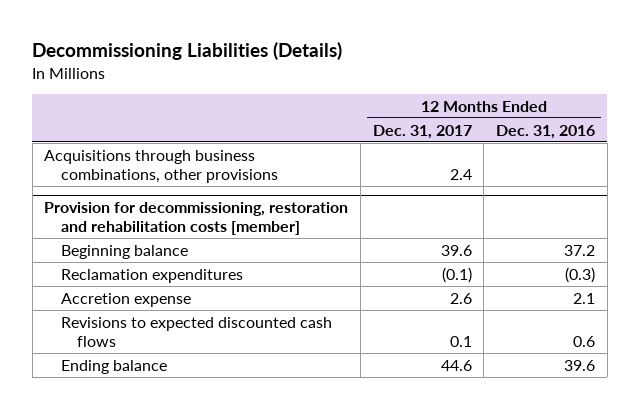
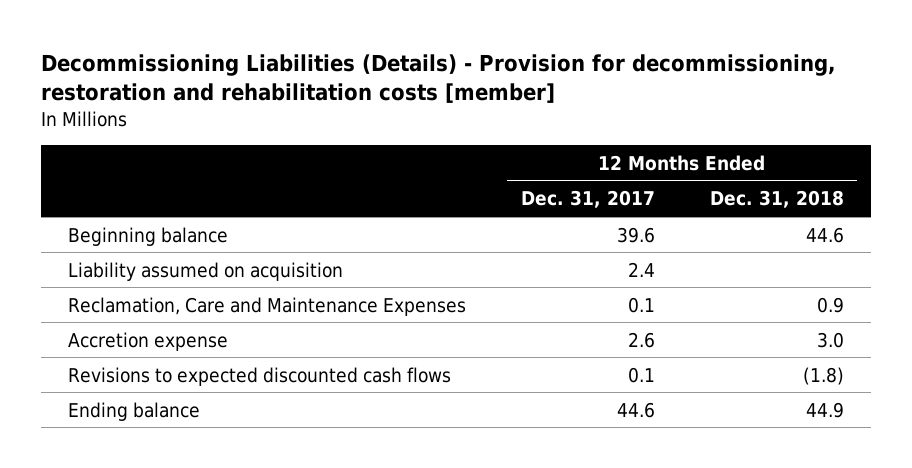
[32,41,343,60] Decommissioning Liabilities (Details) -> [40,53,836,104] Decommissioning Liabilities (Details) - Provision for decommissioning, restoration and rehabilitation costs [member]
[496,124,596,139] Dec. 31, 2016 -> none
none -> [709,190,844,209] Dec. 31, 2018
[44,149,278,183] Acquisitions through business combinations, other provisions -> none
[44,202,349,236] Provision for decommissioning, restoration and rehabilitation costs [member] -> none
[60,268,243,283] Reclamation expenditures -> none
none -> [68,261,344,281] Liability assumed on acquisition
none -> [68,296,467,316] Reclamation, Care and Maintenance Expenses

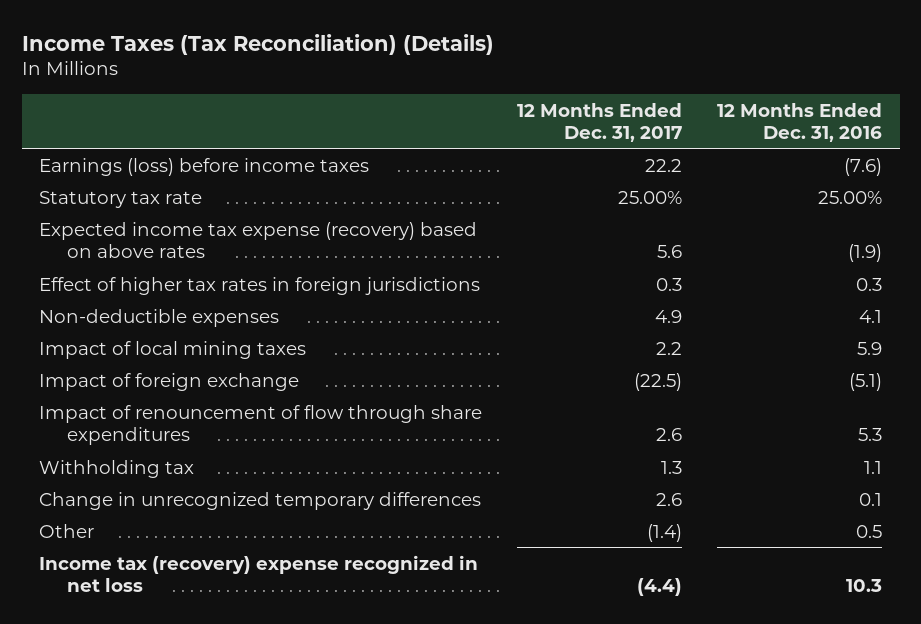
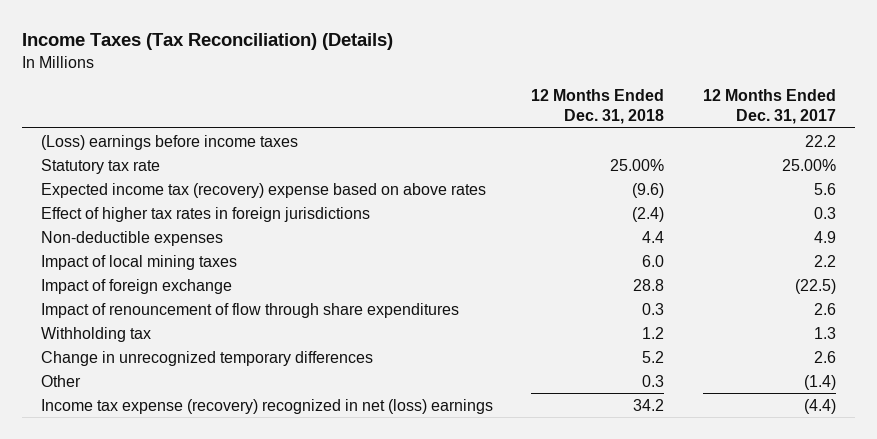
[717,102,883,142] 12 Months Ended Dec. 31, 2016 -> none
none -> [531,89,665,124] 12 Months Ended Dec. 31, 2018
[39,157,370,176] Earnings (loss) before income taxes -> [40,134,298,150] (Loss) earnings before income taxes
[39,221,478,258] Expected income tax expense (recovery) based on above rates -> [40,182,486,198] Expected income tax (recovery) expense based on above rates
[39,554,479,592] Income tax (recovery) expense recognized in net loss -> [40,398,493,414] Income tax expense (recovery) recognized in net (loss) earnings

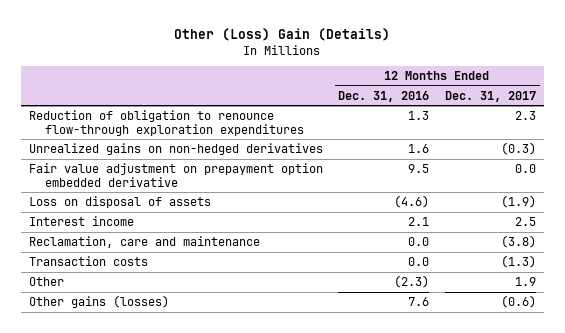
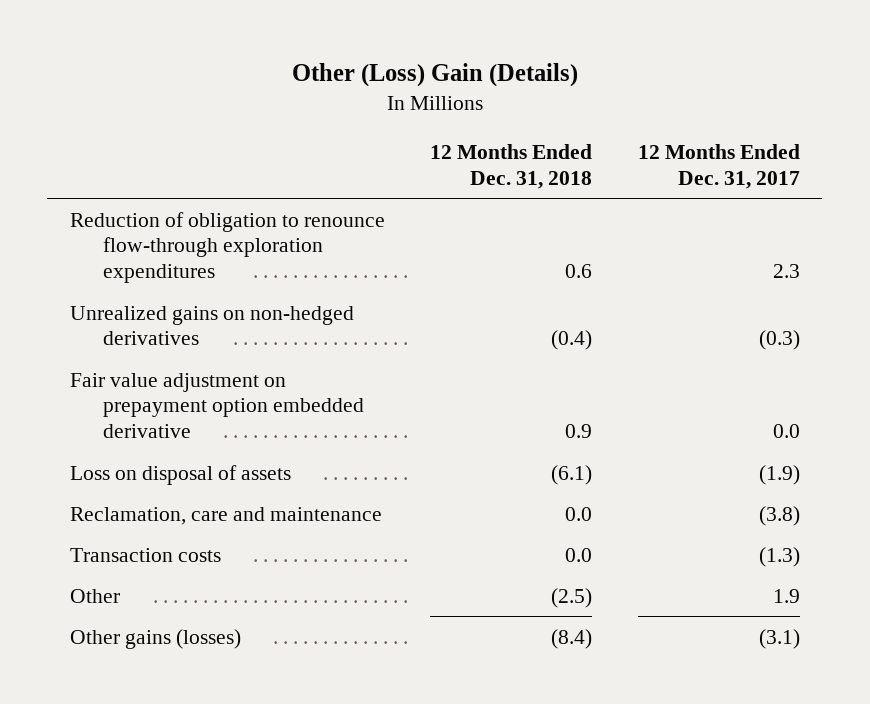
[338,90,430,102] Dec. 31, 2016 -> none
none -> [430,143,593,189] 12 Months Ended Dec. 31, 2018
[28,216,134,227] Interest income -> none
[500,295,536,309] (0.6) -> [758,628,800,649] (3.1)

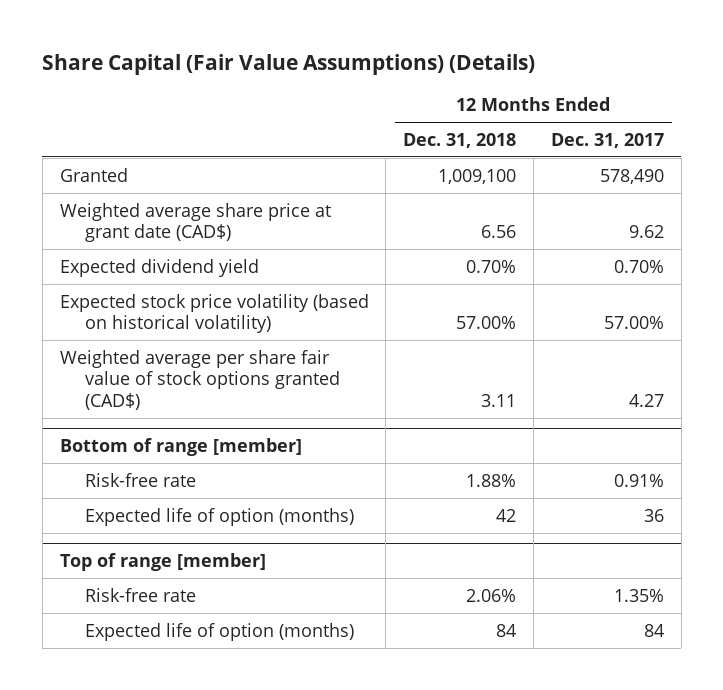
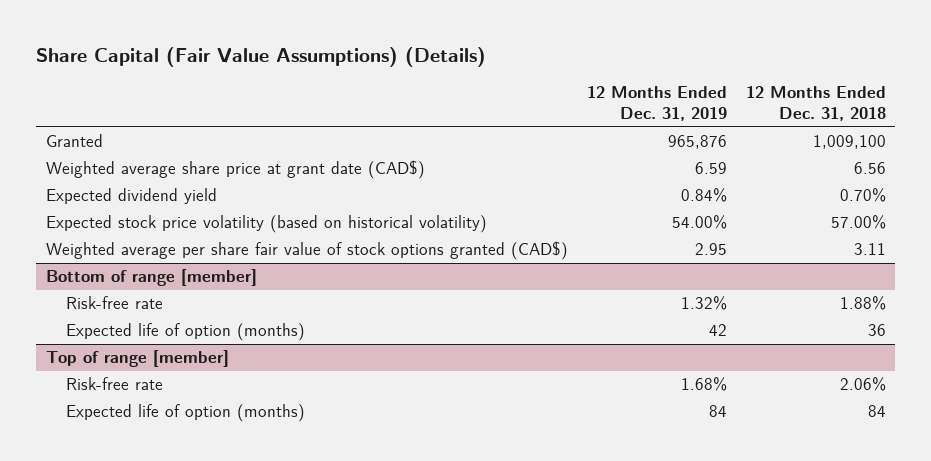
[550,132,664,148] Dec. 31, 2017 -> none
none -> [586,86,727,121] 12 Months Ended Dec. 31, 2019
[496,508,517,522] 42 -> [867,324,886,337] 36

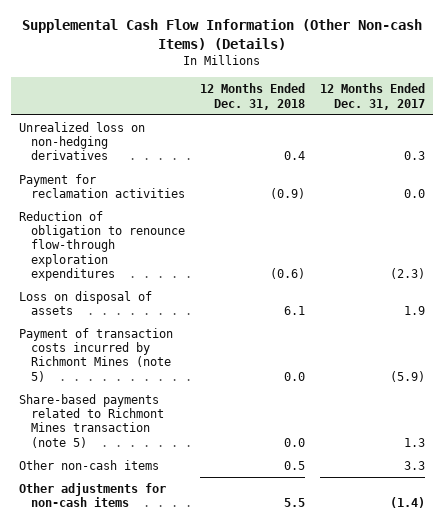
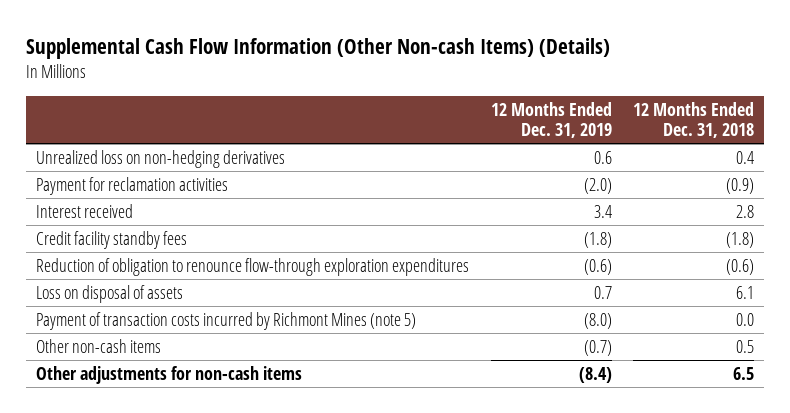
[320,83,426,110] 12 Months Ended Dec. 31, 2017 -> none
none -> [490,101,612,139] 12 Months Ended Dec. 31, 2019
none -> [36,203,134,218] Interest received
none -> [36,230,188,249] Credit facility standby fees
[18,394,164,448] Share-based payments related to Richmont Mines transaction (note 5) -> none
[283,498,305,508] 5.5 -> [732,366,754,380] 6.5

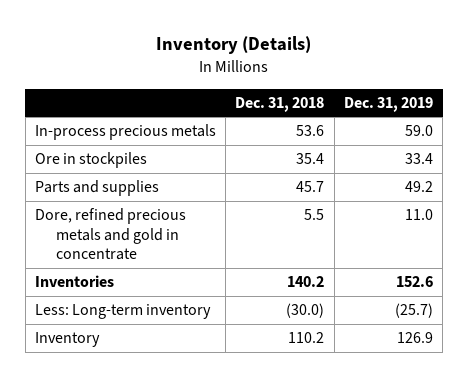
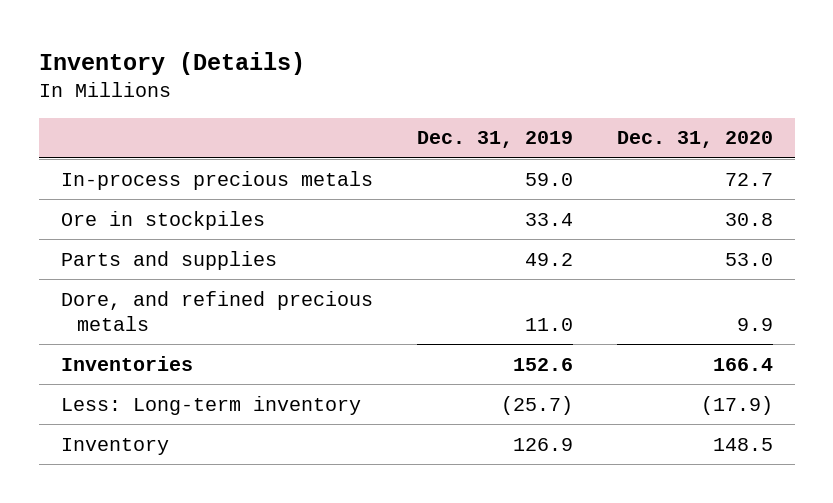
[235,96,325,112] Dec. 31, 2018 -> none
none -> [616,131,773,149] Dec. 31, 2020
[35,208,187,261] Dore, refined precious metals and gold in concentrate -> [60,290,373,332] Dore, and refined precious metals

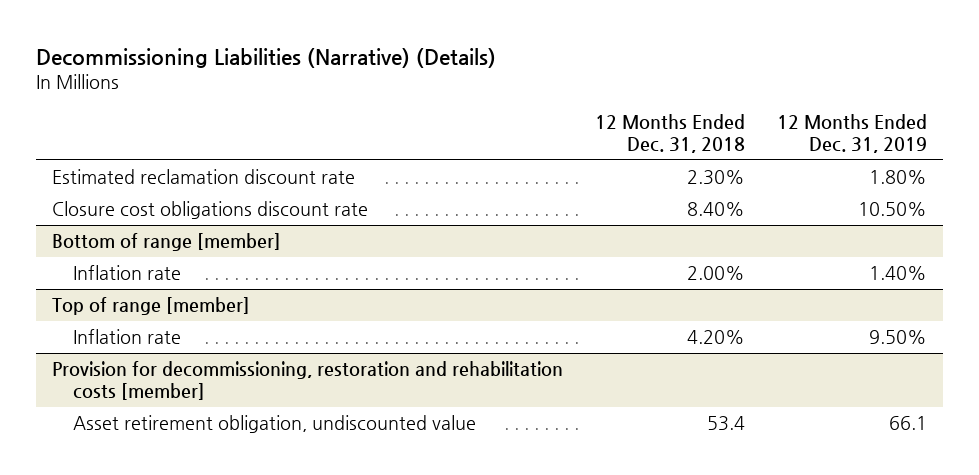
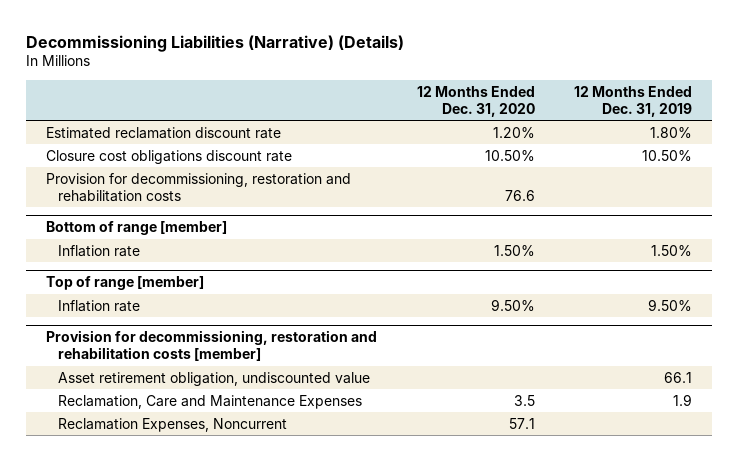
[594,114,745,153] 12 Months Ended Dec. 31, 2018 -> none
none -> [416,85,535,117] 12 Months Ended Dec. 31, 2020
none -> [46,172,352,202] Provision for decommissioning, restoration and rehabilitation costs
[869,266,928,281] 1.40% -> [651,244,693,256] 1.50%
none -> [57,394,362,409] Reclamation, Care and Maintenance Expenses
none -> [57,417,287,432] Reclamation Expenses, Noncurrent

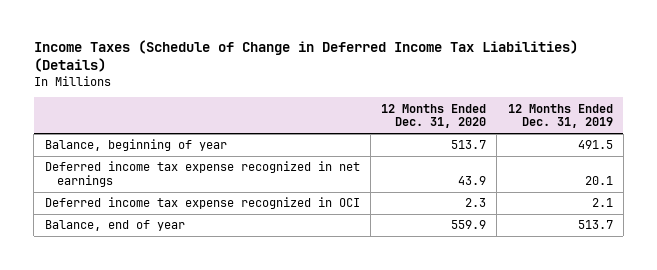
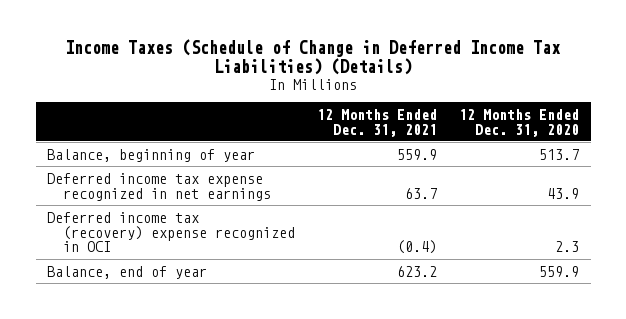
[507,103,613,129] 12 Months Ended Dec. 31, 2019 -> none
none -> [317,108,438,137] 12 Months Ended Dec. 31, 2021
[44,197,360,210] Deferred income tax expense recognized in OCI -> [46,211,296,253] Deferred income tax (recovery) expense recognized in OCI

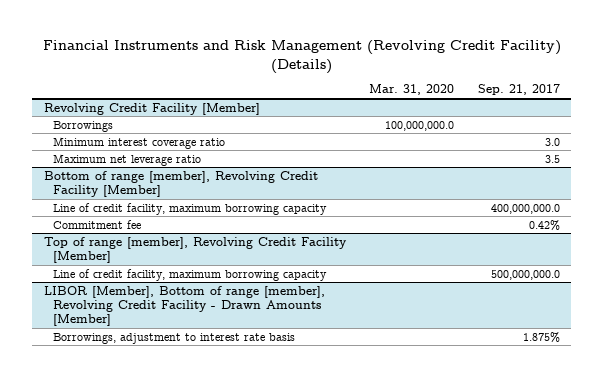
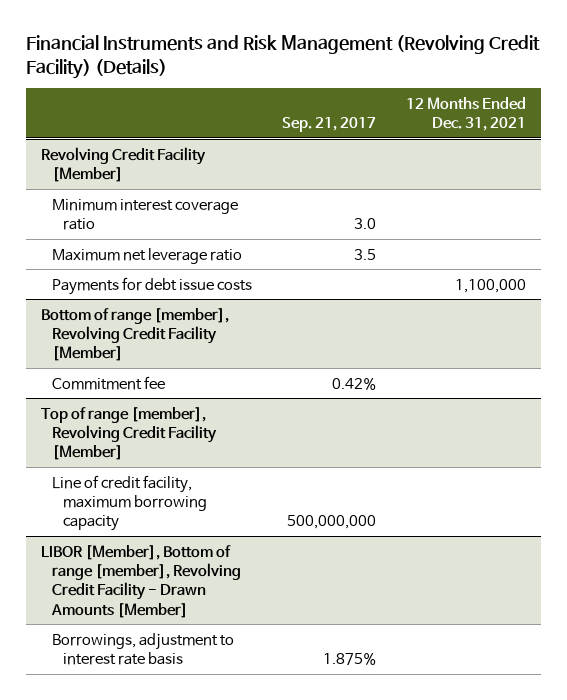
[369,84,455,96] Mar. 31, 2020 -> none
none -> [406,96,527,132] 12 Months Ended Dec. 31, 2021
[53,120,114,132] Borrowings -> none
none -> [52,276,253,295] Payments for debt issue costs
[53,202,328,215] Line of credit facility, maximum borrowing capacity -> none
[490,269,560,280] 500,000,000.0 -> [287,515,377,530] 500,000,000

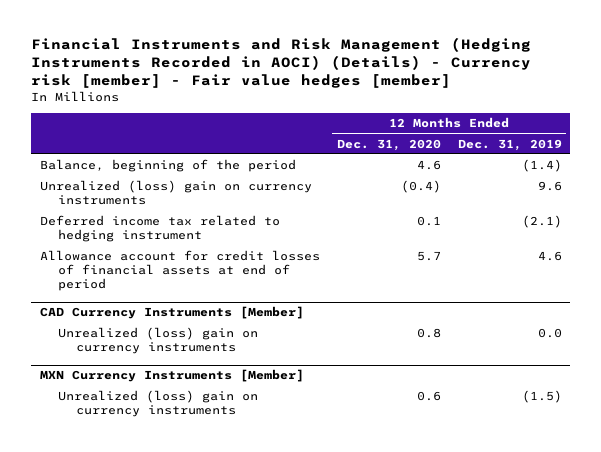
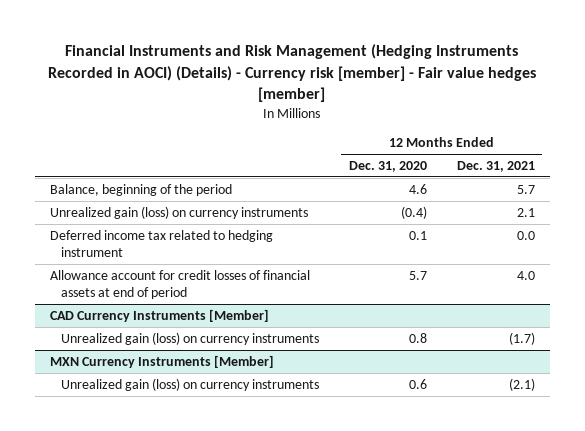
[457,138,562,151] Dec. 31, 2019 -> none
none -> [456,161,535,173] Dec. 31, 2021
[39,180,312,206] Unrealized (loss) gain on currency instruments -> [49,205,308,219] Unrealized gain (loss) on currency instruments
[57,327,258,355] Unrealized (loss) gain on currency instruments -> [60,331,319,345] Unrealized gain (loss) on currency instruments
[57,390,258,418] Unrealized (loss) gain on currency instruments -> [60,377,319,391] Unrealized gain (loss) on currency instruments

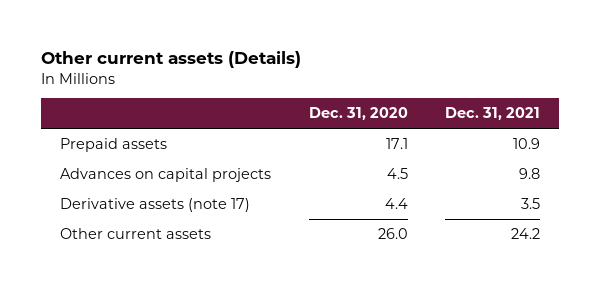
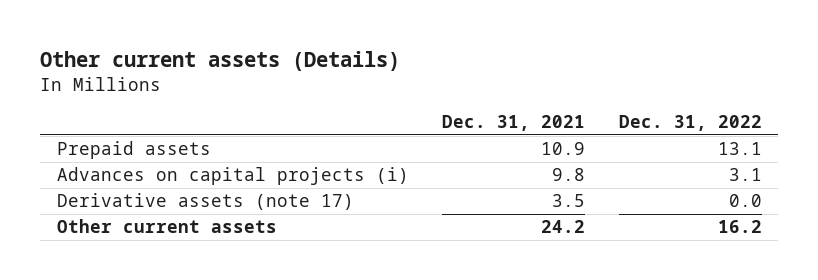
[308,107,408,121] Dec. 31, 2020 -> none
none -> [618,115,762,132] Dec. 31, 2022
[59,168,271,183] Advances on capital projects -> [56,167,409,186] Advances on capital projects (i)

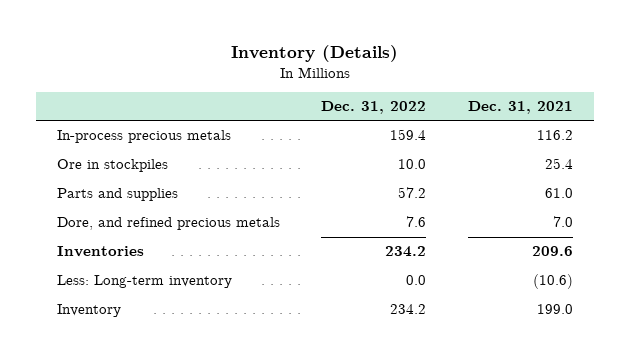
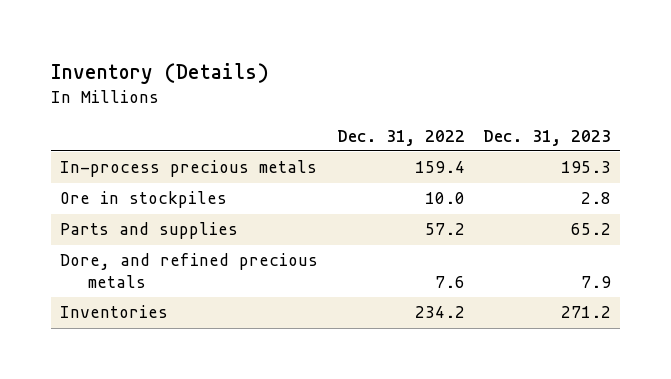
[468,101,574,115] Dec. 31, 2021 -> none
none -> [482,129,611,146] Dec. 31, 2023
[56,275,232,289] Less: Long-term inventory -> none
[56,304,121,318] Inventory -> none

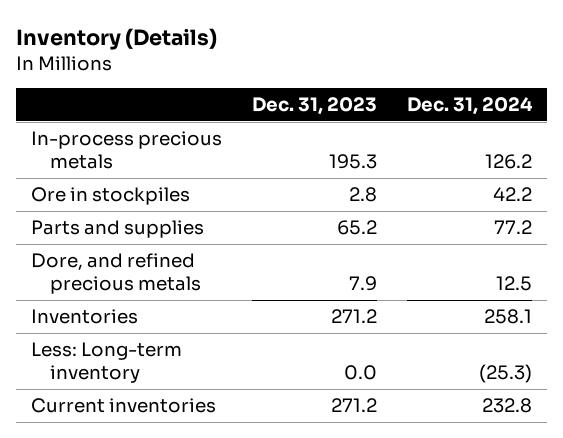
[336,129,465,146] Dec. 31, 2022 -> none
none -> [407,97,534,116] Dec. 31, 2024
none -> [31,342,183,384] Less: Long-term inventory
none -> [31,398,217,414] Current inventories

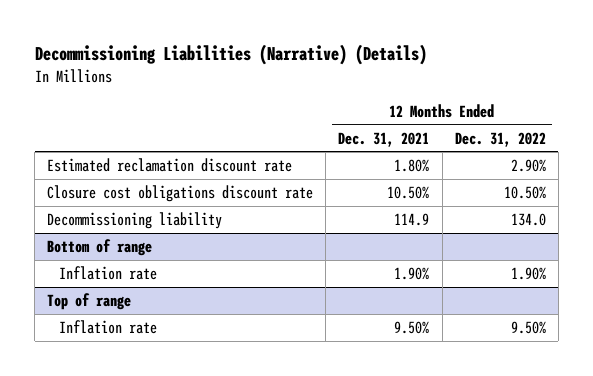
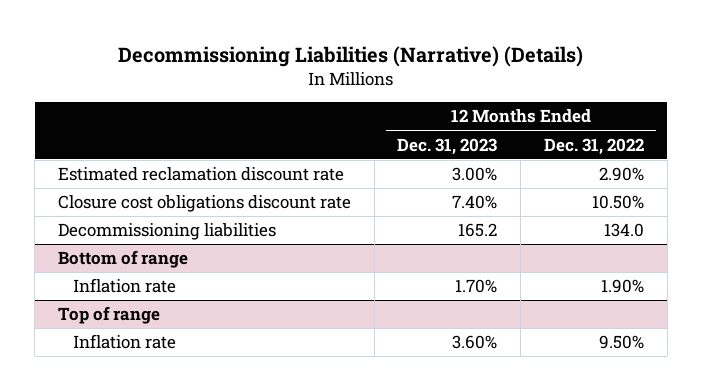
[338,131,430,147] Dec. 31, 2021 -> none
none -> [397,137,498,155] Dec. 31, 2023
[47,212,223,230] Decommissioning liability -> [58,223,277,241] Decommissioning liabilities

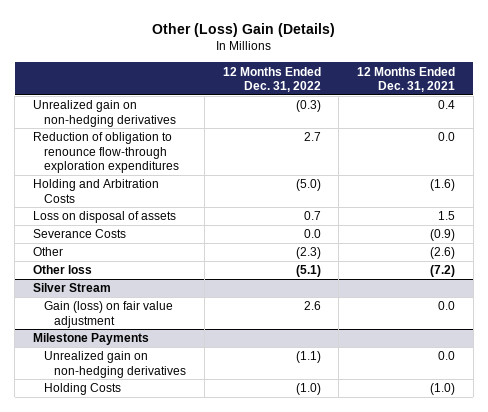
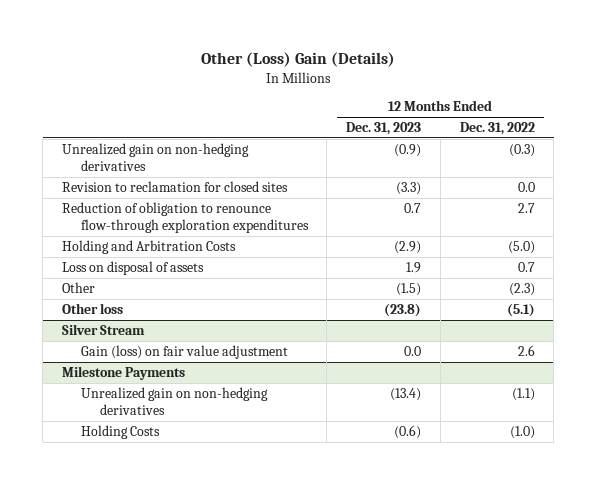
[357,66,456,92] 12 Months Ended Dec. 31, 2021 -> none
none -> [346,122,422,136] Dec. 31, 2023
none -> [61,181,288,193] Revision to reclamation for closed sites
[32,229,126,239] Severance Costs -> none

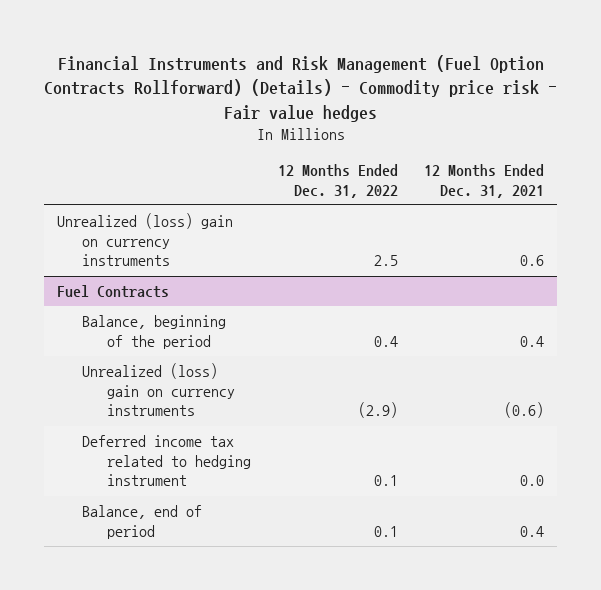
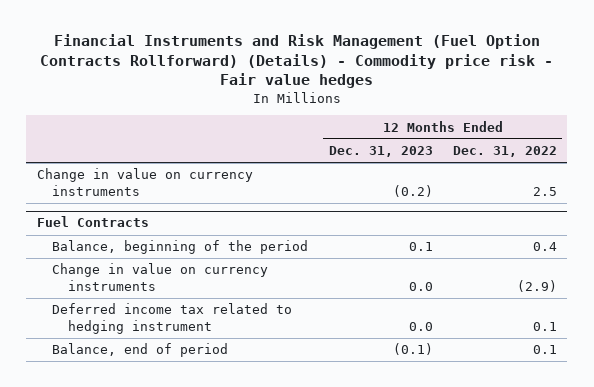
[424,163,545,198] 12 Months Ended Dec. 31, 2021 -> none
none -> [328,146,433,158] Dec. 31, 2023
[57,213,234,267] Unrealized (loss) gain on currency instruments -> [36,168,253,196] Change in value on currency instruments
[82,363,236,417] Unrealized (loss) gain on currency instruments -> [52,263,269,291] Change in value on currency instruments

